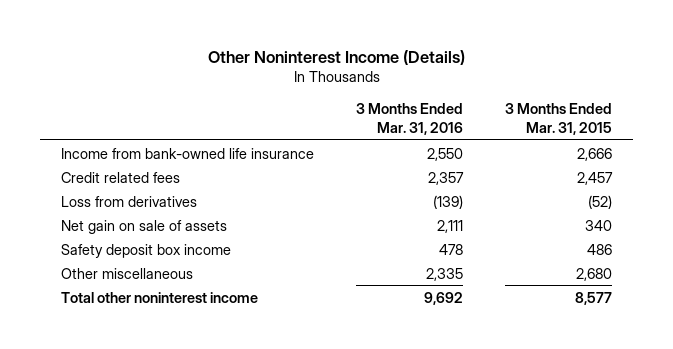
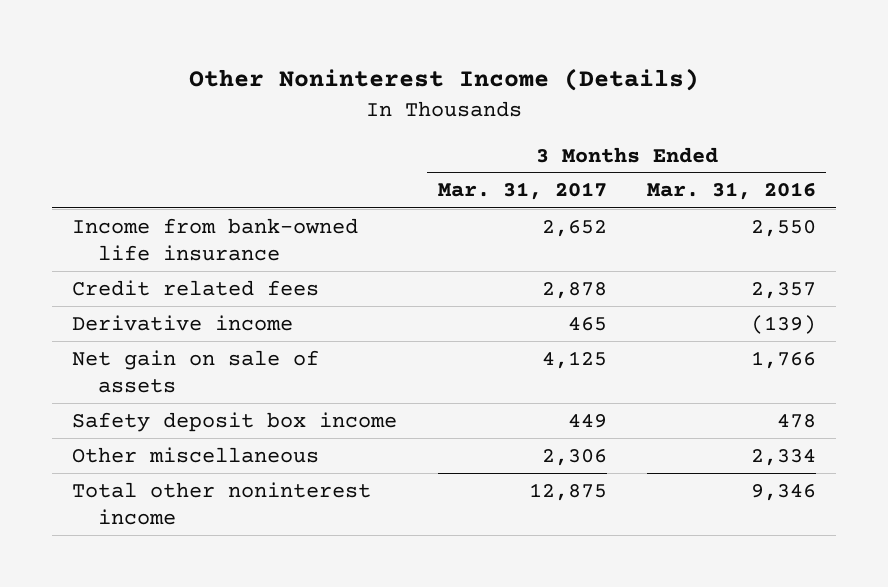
[505,103,613,135] 3 Months Ended Mar. 31, 2015 -> none
none -> [437,182,607,201] Mar. 31, 2017
[60,195,197,207] Loss from derivatives -> [72,314,294,331] Derivative income
[437,219,464,233] 2,111 -> [750,350,816,369] 1,766
[426,267,464,281] 2,335 -> [750,448,816,466] 2,334
[424,291,464,305] 9,692 -> [750,483,816,501] 9,346

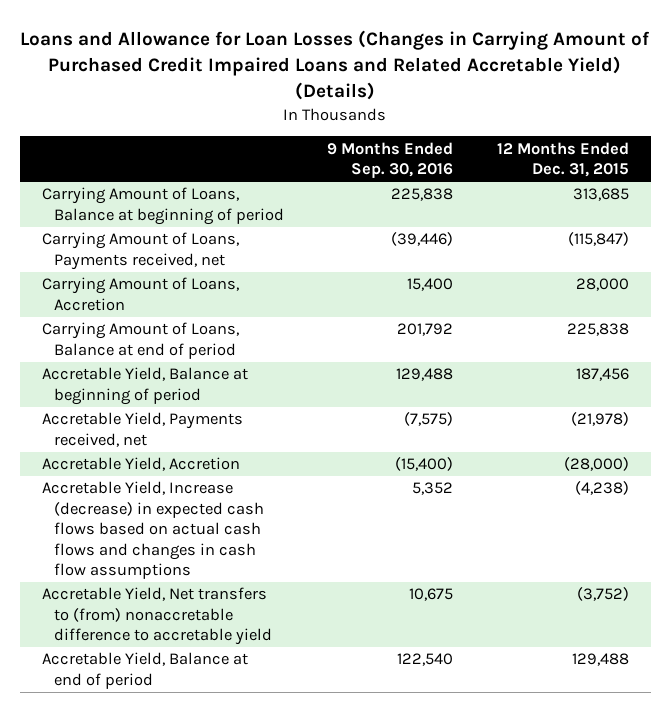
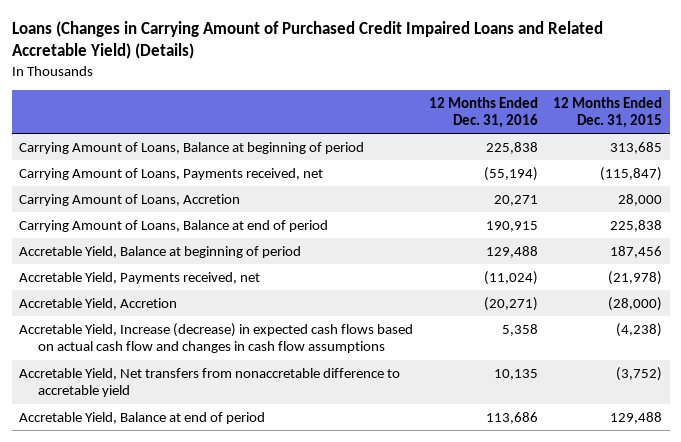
[20,30,651,101] Loans and Allowance for Loan Losses (Changes in Carrying Amount of Purchased Credit Impaired Loans and Related Accretable Yield) (Details) -> [11,20,603,60] Loans (Changes in Carrying Amount of Purchased Credit Impaired Loans and Related Accretable Yield) (Details)
[327,141,454,179] 9 Months Ended Sep. 30, 2016 -> none
none -> [428,96,538,128] 12 Months Ended Dec. 31, 2016
[41,481,264,580] Accretable Yield, Increase (decrease) in expected cash flows based on actual cash flows and changes in cash flow assumptions -> [19,322,414,354] Accretable Yield, Increase (decrease) in expected cash flows based on actual cash flow and changes in cash flow assumptions
[41,587,272,646] Accretable Yield, Net transfers to (from) nonaccretable difference to accretable yield -> [19,367,401,398] Accretable Yield, Net transfers from nonaccretable difference to accretable yield

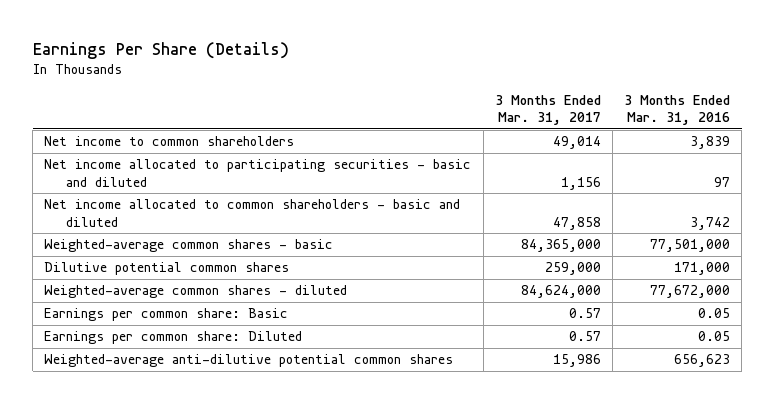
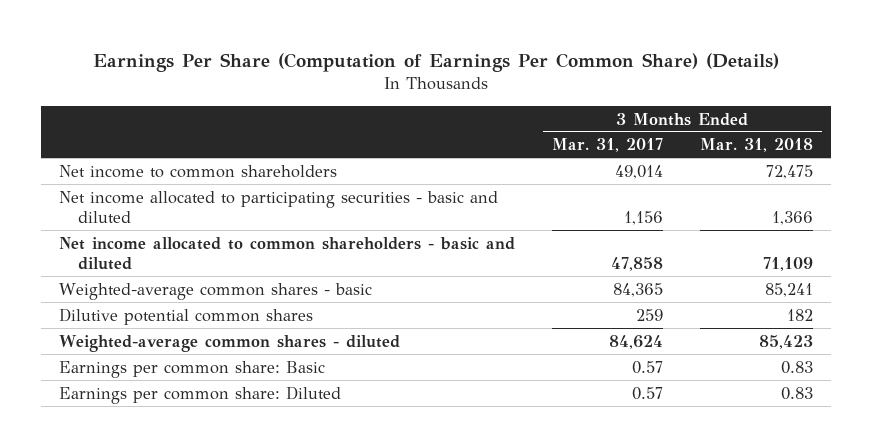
[32,41,289,59] Earnings Per Share (Details) -> [92,52,779,72] Earnings Per Share (Computation of Earnings Per Common Share) (Details)
[624,94,731,125] 3 Months Ended Mar. 31, 2016 -> none
none -> [699,138,813,153] Mar. 31, 2018
[520,239,601,253] 84,365,000 -> [612,282,663,297] 84,365
[544,262,601,276] 259,000 -> [635,308,663,321] 259
[520,285,601,299] 84,624,000 -> [608,334,663,349] 84,624
[44,354,454,368] Weighted-average anti-dilutive potential common shares -> none

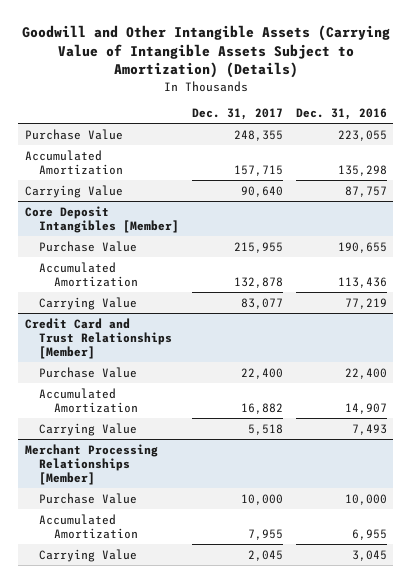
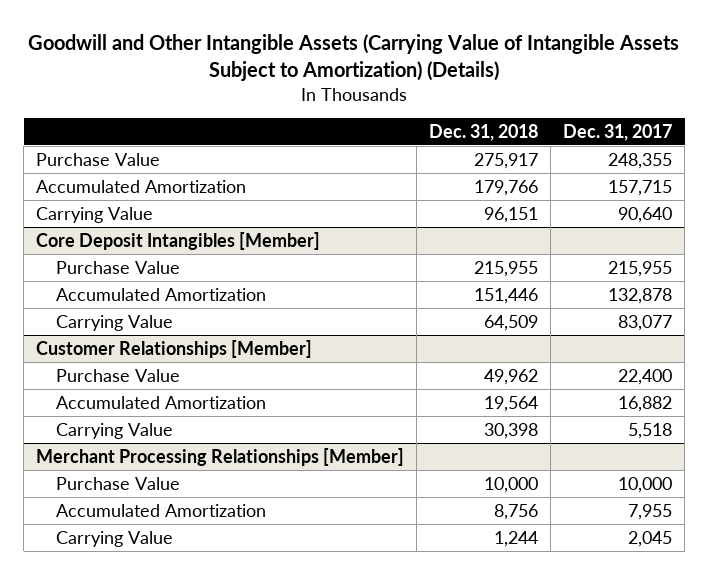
[295,108,387,121] Dec. 31, 2016 -> none
none -> [429,123,539,141] Dec. 31, 2018
[24,317,173,360] Credit Card and Trust Relationships [Member] -> [36,339,313,358] Customer Relationships [Member]

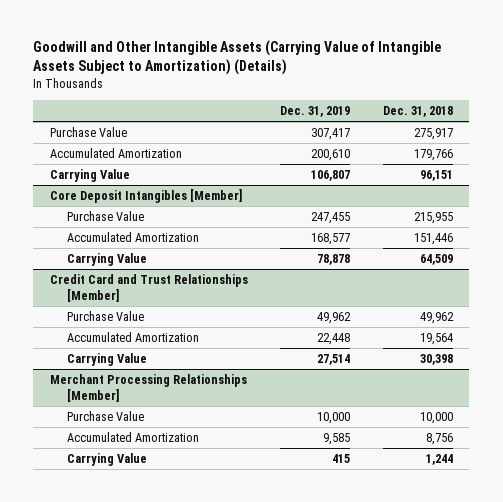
[563,123,673,141] Dec. 31, 2017 -> none
none -> [280,106,351,118] Dec. 31, 2019
[36,339,313,358] Customer Relationships [Member] -> [49,273,248,302] Credit Card and Trust Relationships [Member]

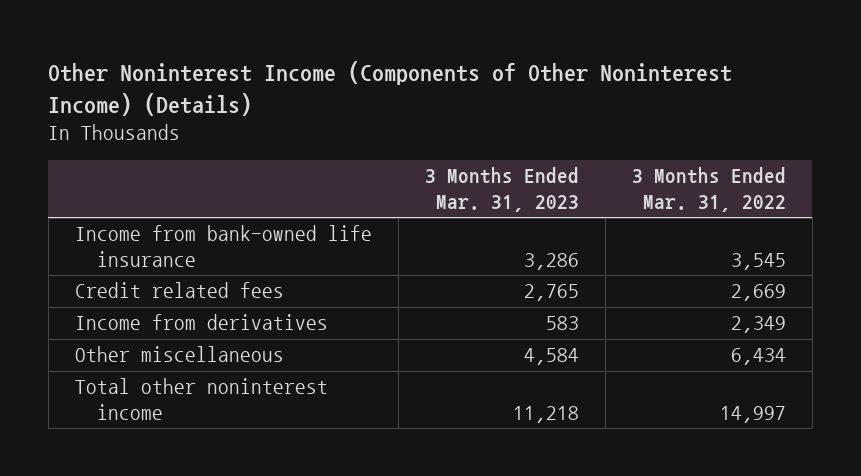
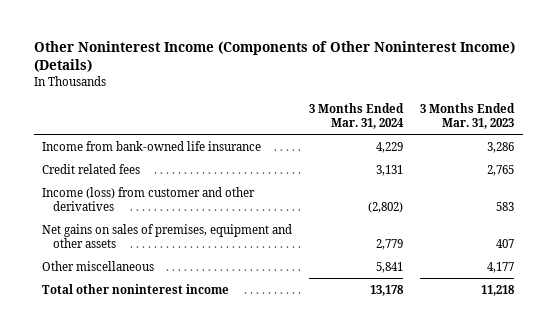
[631,167,786,212] 3 Months Ended Mar. 31, 2022 -> none
none -> [309,103,405,130] 3 Months Ended Mar. 31, 2024
[74,314,328,331] Income from derivatives -> [42,186,256,211] Income (loss) from customer and other derivatives
none -> [42,223,293,248] Net gains on sales of premises, equipment and other assets
[523,348,579,366] 4,584 -> [487,261,515,273] 4,177

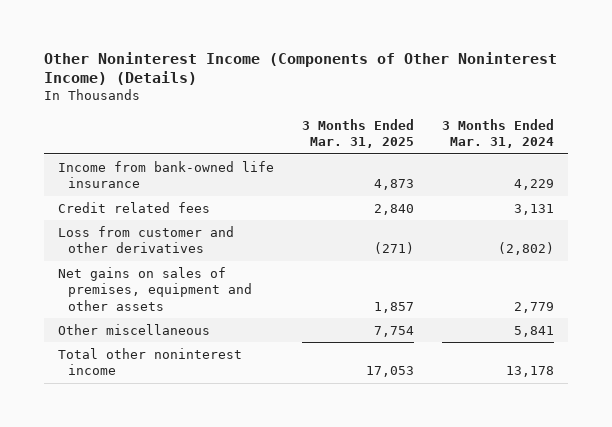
[420,103,516,130] 3 Months Ended Mar. 31, 2023 -> none
none -> [301,118,414,149] 3 Months Ended Mar. 31, 2025
[42,186,256,211] Income (loss) from customer and other derivatives -> [57,225,234,254] Loss from customer and other derivatives

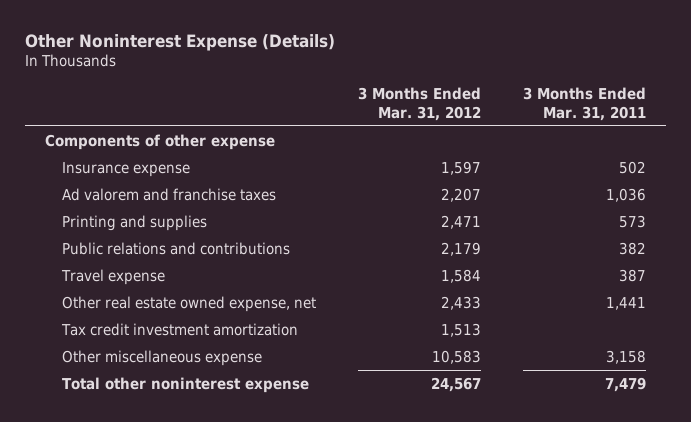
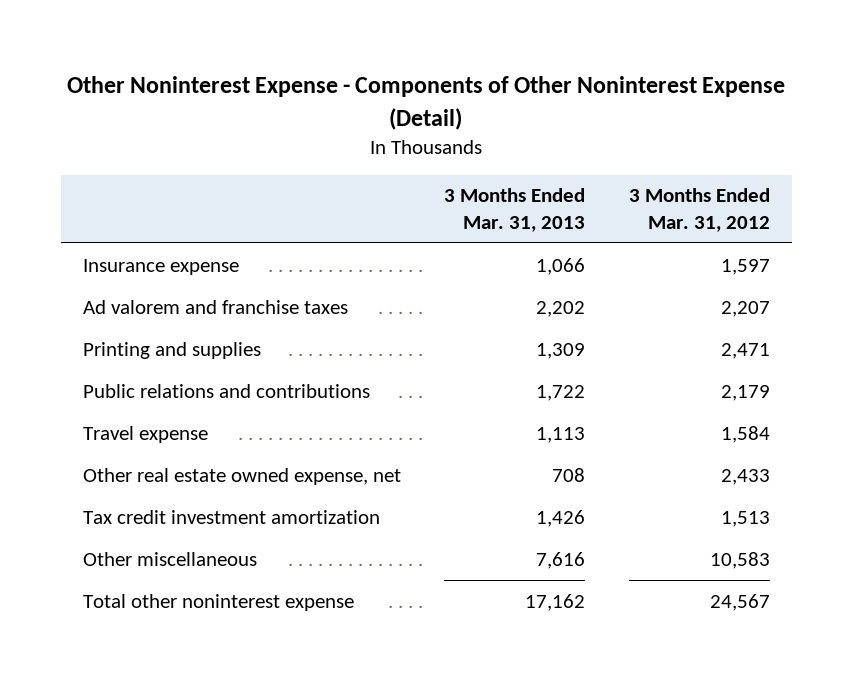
[24,33,335,51] Other Noninterest Expense (Details) -> [67,76,786,130] Other Noninterest Expense - Components of Other Noninterest Expense (Detail)
[522,87,646,121] 3 Months Ended Mar. 31, 2011 -> none
none -> [444,188,586,232] 3 Months Ended Mar. 31, 2013
[45,133,276,150] Components of other expense -> none
[62,349,263,366] Other miscellaneous expense -> [82,551,257,566] Other miscellaneous

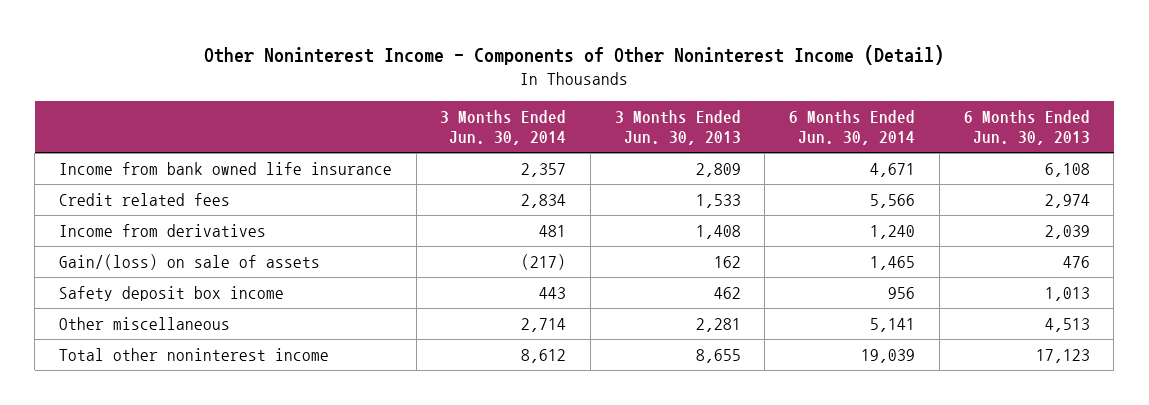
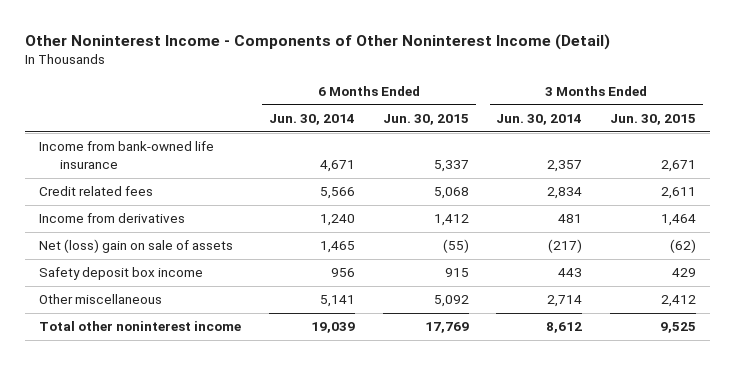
[614,110,741,146] 3 Months Ended Jun. 30, 2013 -> none
[963,110,1090,146] 6 Months Ended Jun. 30, 2013 -> none
none -> [382,113,469,125] Jun. 30, 2015
none -> [610,113,697,125] Jun. 30, 2015
[58,161,392,175] Income from bank owned life insurance -> [38,141,214,169] Income from bank-owned life insurance
[58,253,320,270] Gain/(loss) on sale of assets -> [38,239,233,254] Net (loss) gain on sale of assets

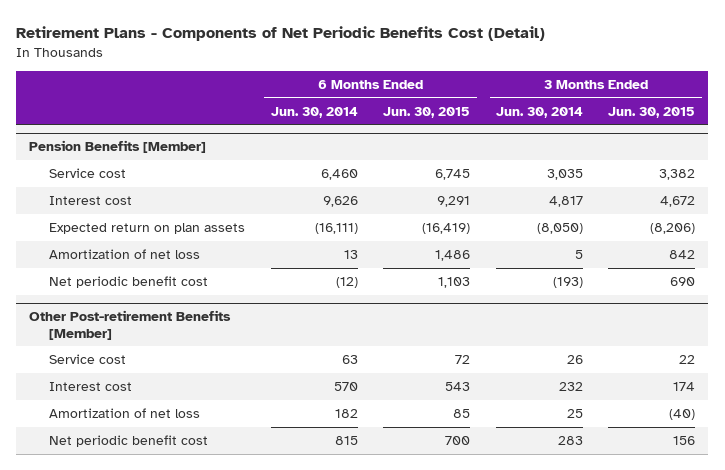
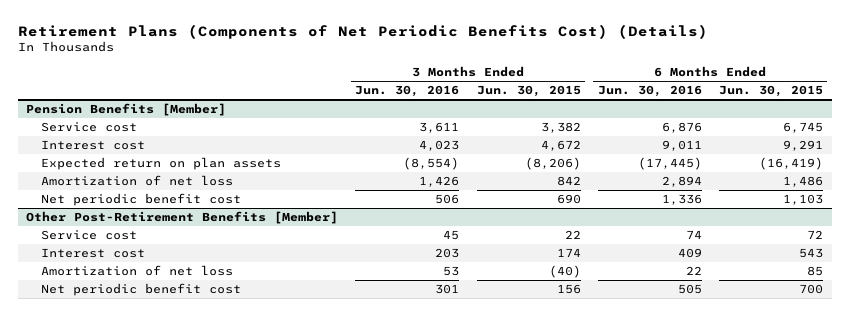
[16,25,546,41] Retirement Plans - Components of Net Periodic Benefits Cost (Detail) -> [17,23,708,39] Retirement Plans (Components of Net Periodic Benefits Cost) (Details)
[270,106,358,118] Jun. 30, 2014 -> none
[495,106,583,118] Jun. 30, 2014 -> none
none -> [355,85,460,98] Jun. 30, 2016
none -> [597,85,702,98] Jun. 30, 2016
[29,310,232,340] Other Post-retirement Benefits [Member] -> [26,211,339,225] Other Post-Retirement Benefits [Member]

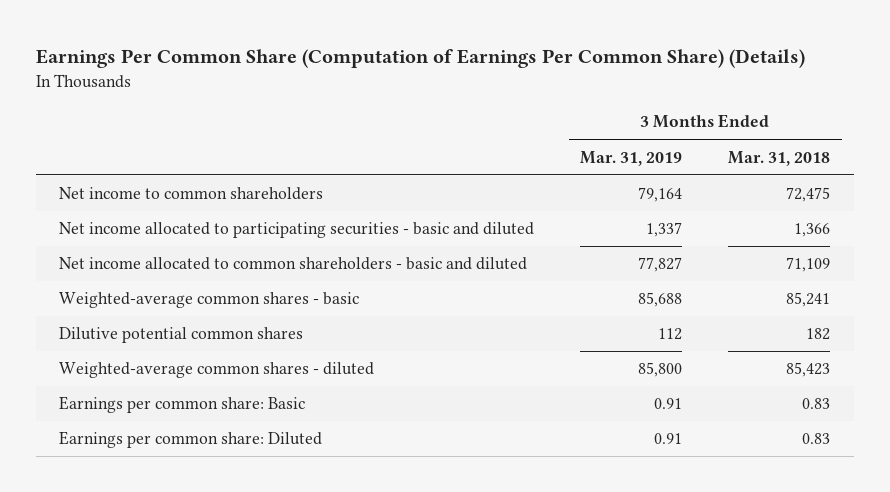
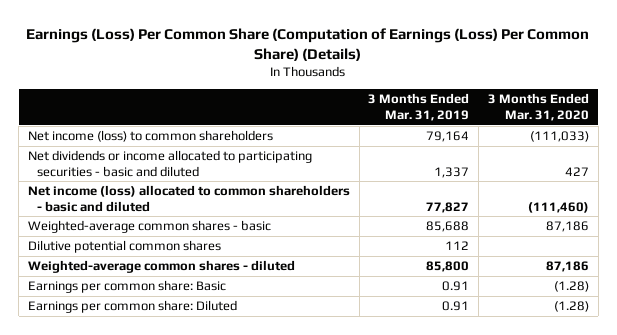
[36,49,806,69] Earnings Per Common Share (Computation of Earnings Per Common Share) (Details) -> [26,27,590,61] Earnings (Loss) Per Common Share (Computation of Earnings (Loss) Per Common Share) (Details)
[728,150,831,166] Mar. 31, 2018 -> none
none -> [487,93,589,122] 3 Months Ended Mar. 31, 2020
[59,187,324,201] Net income to common shareholders -> [27,130,273,143] Net income (loss) to common shareholders
[59,222,535,239] Net income allocated to participating securities - basic and diluted -> [27,150,312,177] Net dividends or income allocated to participating securities - basic and diluted
[59,257,528,271] Net income allocated to common shareholders - basic and diluted -> [27,185,350,212] Net income (loss) allocated to common shareholders - basic and diluted

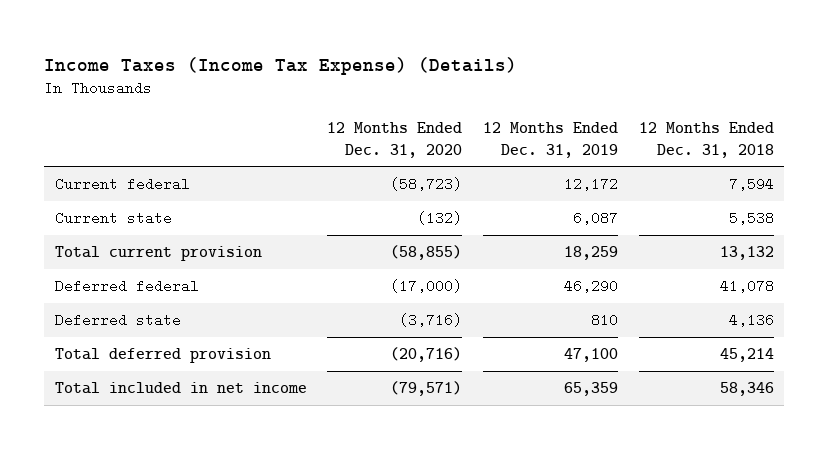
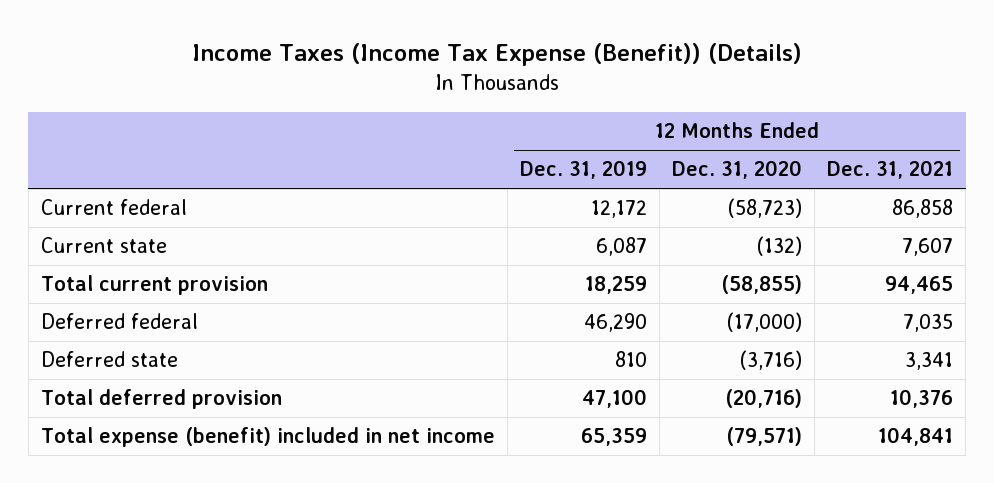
[44,56,518,75] Income Taxes (Income Tax Expense) (Details) -> [192,43,803,67] Income Taxes (Income Tax Expense (Benefit)) (Details)
[638,121,774,158] 12 Months Ended Dec. 31, 2018 -> none
none -> [827,160,954,180] Dec. 31, 2021
[54,382,307,395] Total included in net income -> [40,427,495,448] Total expense (benefit) included in net income

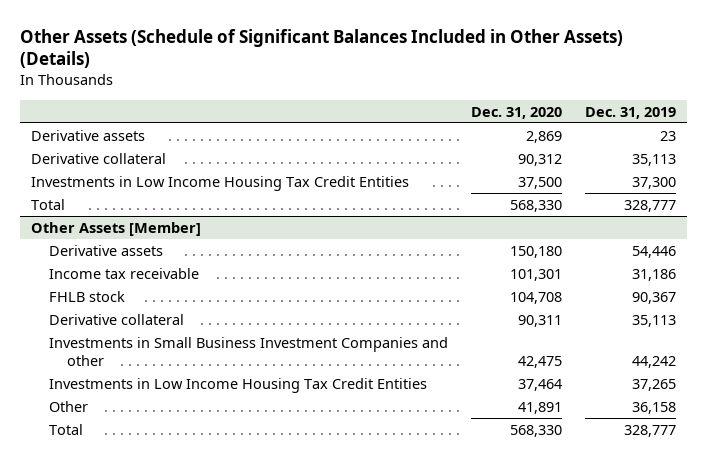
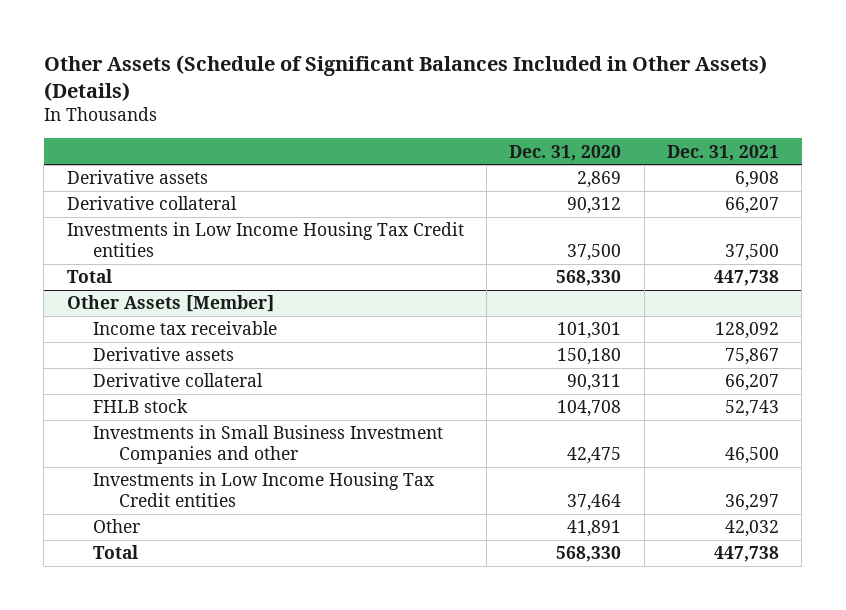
[584,106,676,119] Dec. 31, 2019 -> none
none -> [667,144,780,161] Dec. 31, 2021
[31,175,410,191] Investments in Low Income Housing Tax Credit Entities -> [66,222,464,258] Investments in Low Income Housing Tax Credit entities
[49,244,164,256] Derivative assets -> [92,347,234,362] Derivative assets
[49,290,126,302] FHLB stock -> [92,399,188,414] FHLB stock
[49,377,428,393] Investments in Low Income Housing Tax Credit Entities -> [92,472,435,508] Investments in Low Income Housing Tax Credit entities

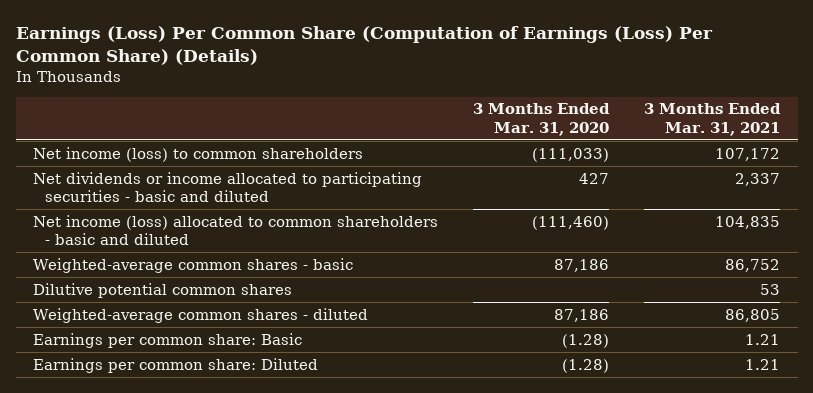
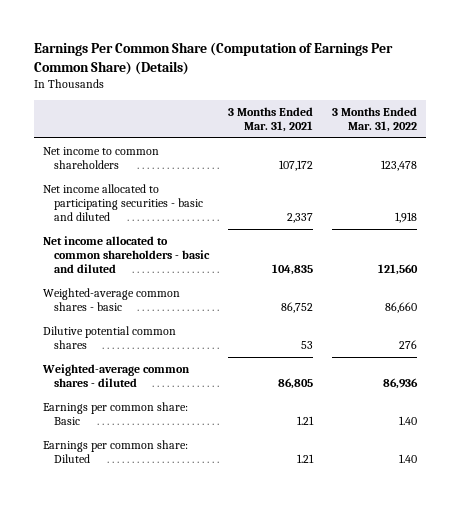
[15,25,713,65] Earnings (Loss) Per Common Share (Computation of Earnings (Loss) Per Common Share) (Details) -> [33,41,393,75] Earnings Per Common Share (Computation of Earnings Per Common Share) (Details)
[473,103,611,136] 3 Months Ended Mar. 31, 2020 -> none
none -> [331,106,417,133] 3 Months Ended Mar. 31, 2022
[33,146,364,162] Net income (loss) to common shareholders -> [43,146,160,170] Net income to common shareholders
[33,171,423,203] Net dividends or income allocated to participating securities - basic and diluted -> [43,183,204,222] Net income allocated to participating securities - basic and diluted
[33,214,439,246] Net income (loss) allocated to common shareholders - basic and diluted -> [43,235,211,274] Net income allocated to common shareholders - basic and diluted

